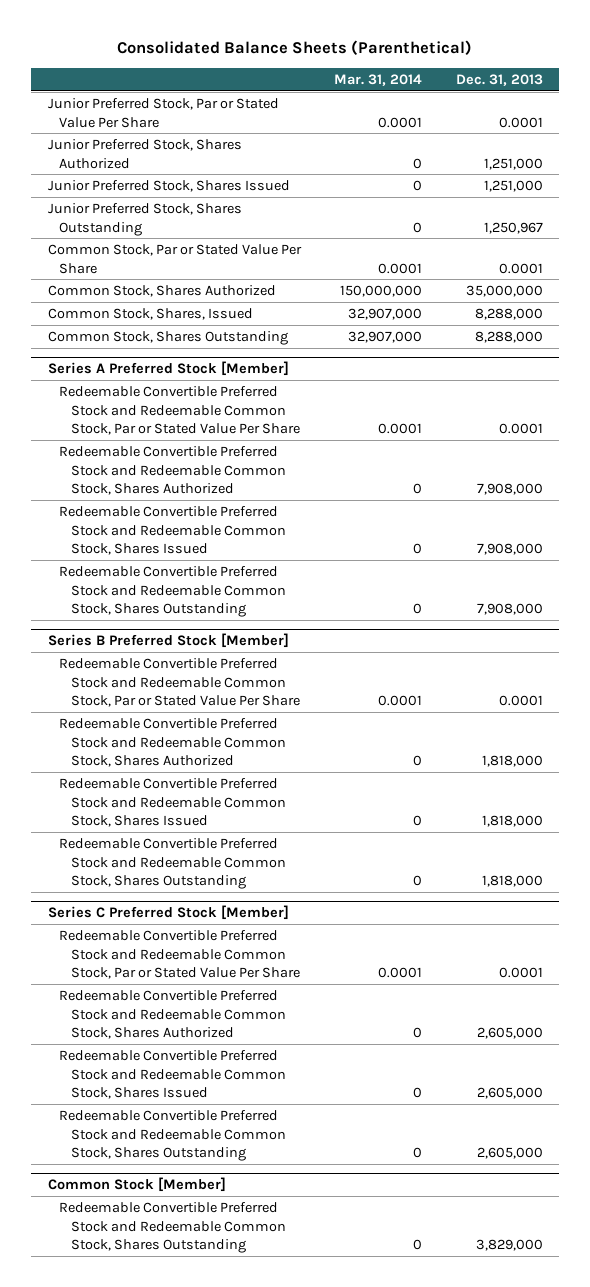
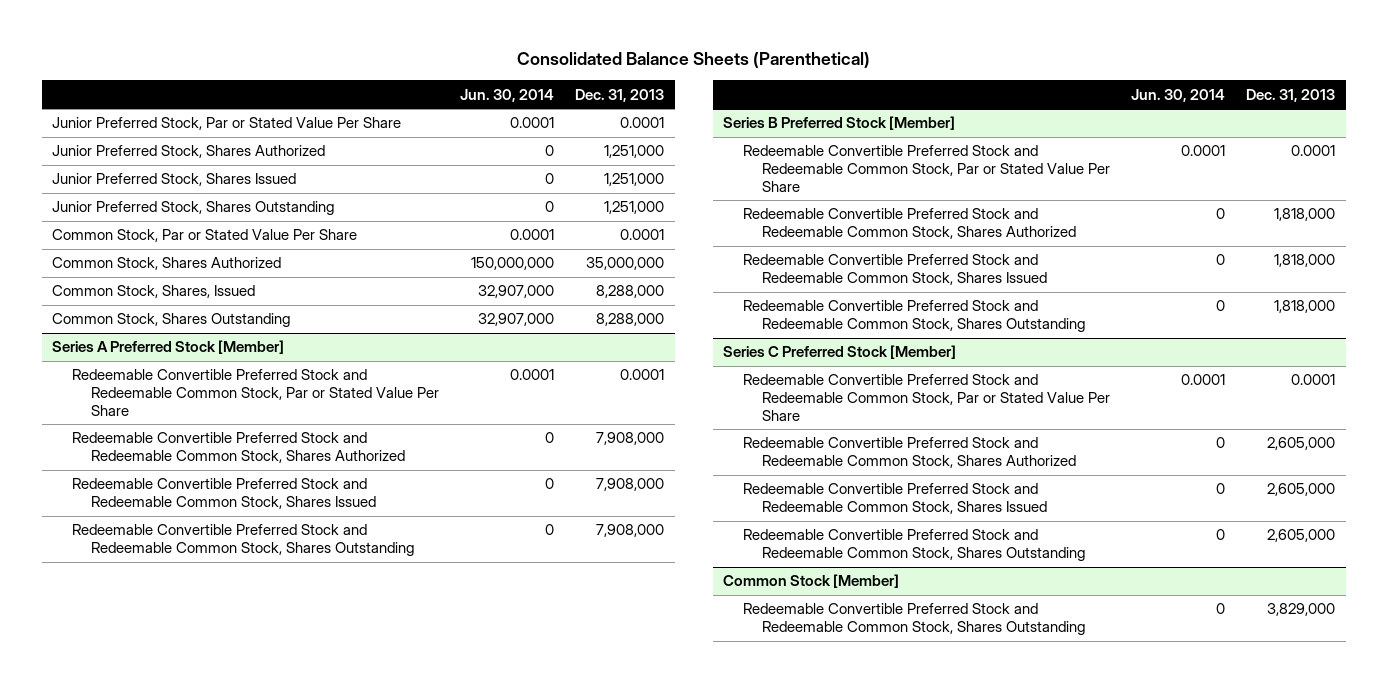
[334,73,423,86] Mar. 31, 2014 -> none
none -> [460,88,555,102] Jun. 30, 2014
[483,221,543,234] 1,250,967 -> [604,201,665,215] 1,251,000

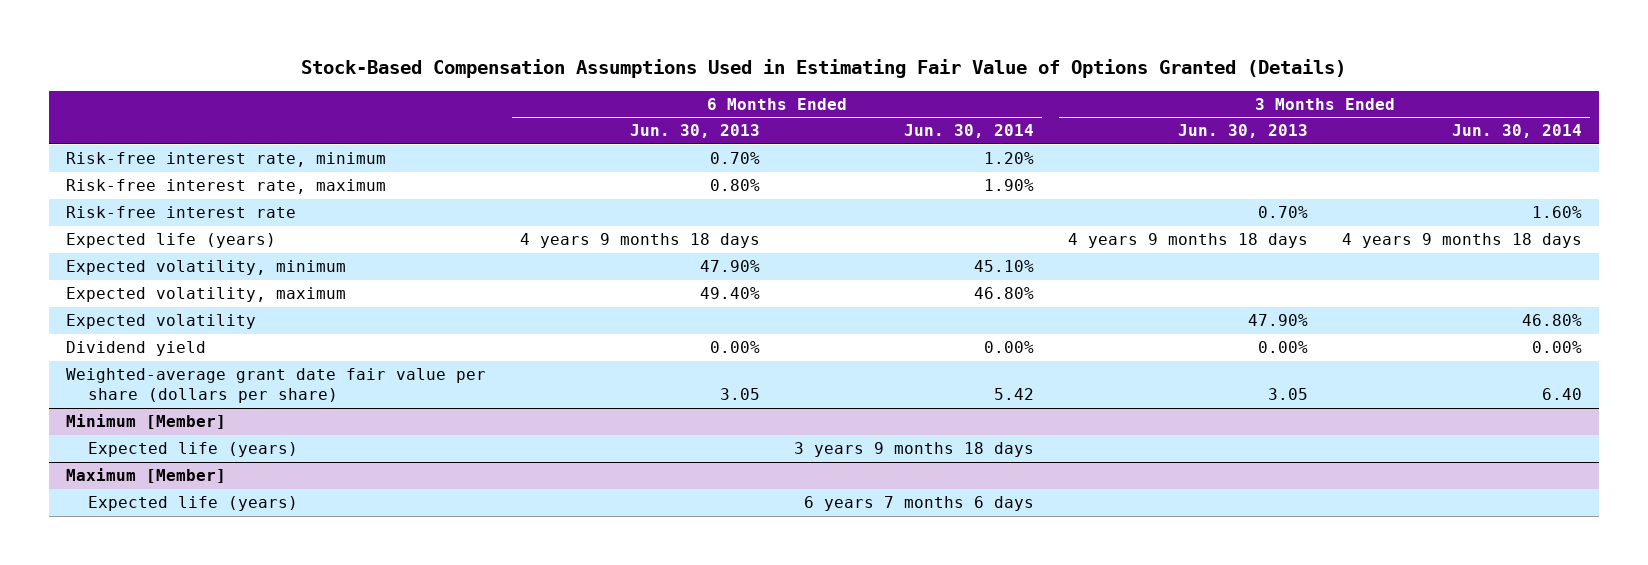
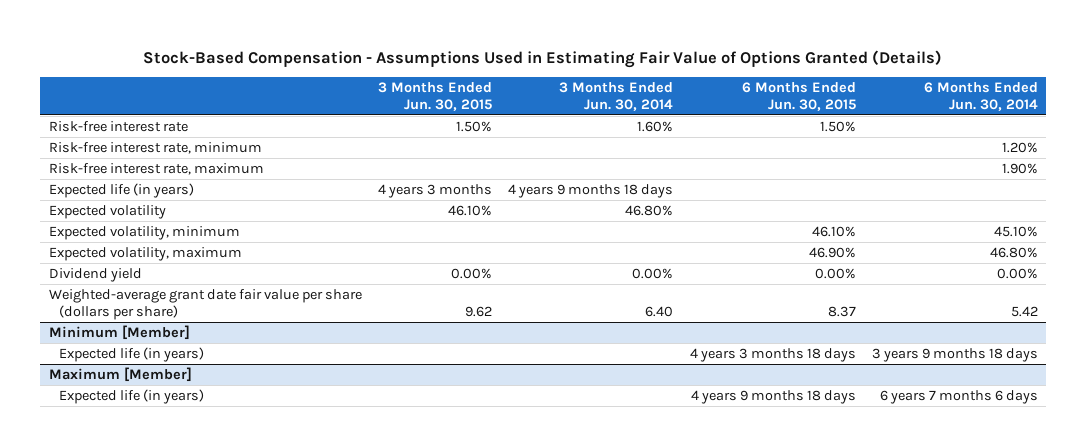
[300,59,1346,79] Stock-Based Compensation Assumptions Used in Estimating Fair Value of Options Granted (Details) -> [143,49,943,68] Stock-Based Compensation - Assumptions Used in Estimating Fair Value of Options Granted (Details)
[630,124,761,139] Jun. 30, 2013 -> none
[1177,124,1308,139] Jun. 30, 2013 -> none
none -> [377,82,492,112] 3 Months Ended Jun. 30, 2015
none -> [741,82,856,112] 6 Months Ended Jun. 30, 2015
[66,206,297,219] Risk-free interest rate -> [48,120,188,132] Risk-free interest rate
[66,233,277,249] Expected life (years) -> [48,182,194,198] Expected life (in years)
[66,314,257,330] Expected volatility -> [48,204,166,219] Expected volatility
[88,442,299,458] Expected life (years) -> [59,346,205,362] Expected life (in years)
[88,496,299,512] Expected life (years) -> [59,388,205,404] Expected life (in years)

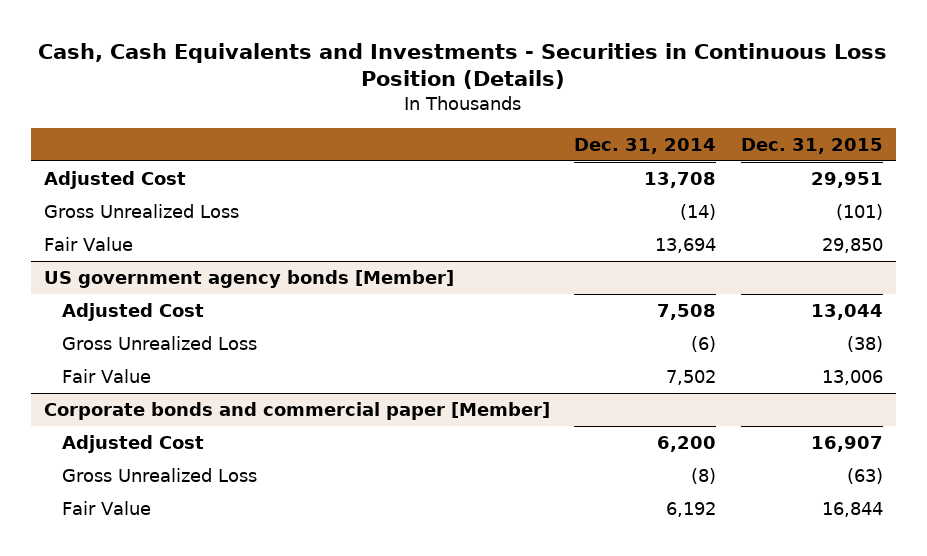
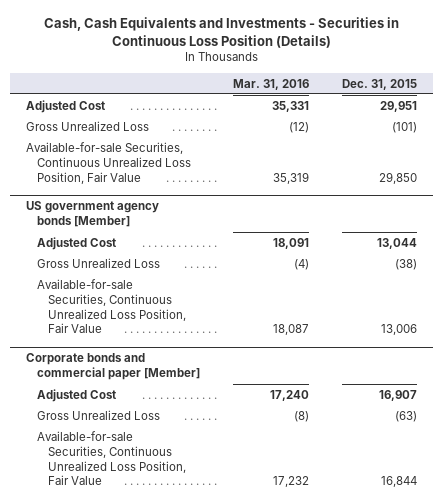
[574,137,717,154] Dec. 31, 2014 -> none
none -> [233,78,310,90] Mar. 31, 2016
[43,236,133,251] Fair Value -> [26,141,192,184] Available-for-sale Securities, Continuous Unrealized Loss Position, Fair Value
[62,368,152,383] Fair Value -> [37,278,186,334] Available-for-sale Securities, Continuous Unrealized Loss Position, Fair Value
[62,500,152,515] Fair Value -> [37,430,186,486] Available-for-sale Securities, Continuous Unrealized Loss Position, Fair Value

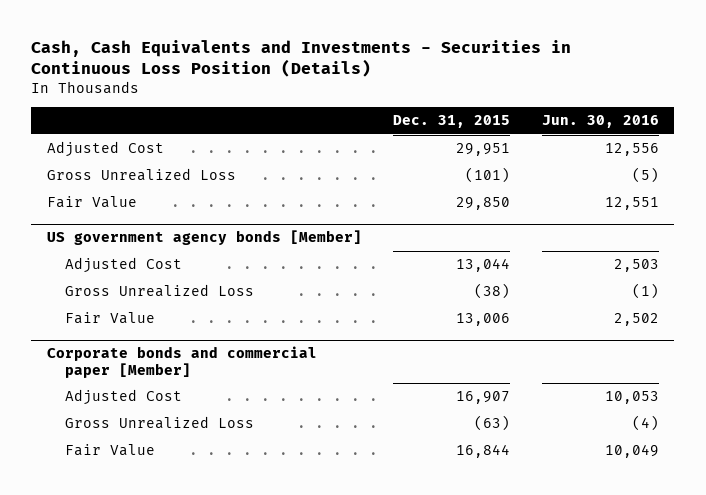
[233,78,310,90] Mar. 31, 2016 -> none
none -> [541,115,659,129] Jun. 30, 2016
[26,141,192,184] Available-for-sale Securities, Continuous Unrealized Loss Position, Fair Value -> [46,196,137,209] Fair Value
[37,278,186,334] Available-for-sale Securities, Continuous Unrealized Loss Position, Fair Value -> [65,312,156,325] Fair Value
[37,430,186,486] Available-for-sale Securities, Continuous Unrealized Loss Position, Fair Value -> [65,444,156,457] Fair Value

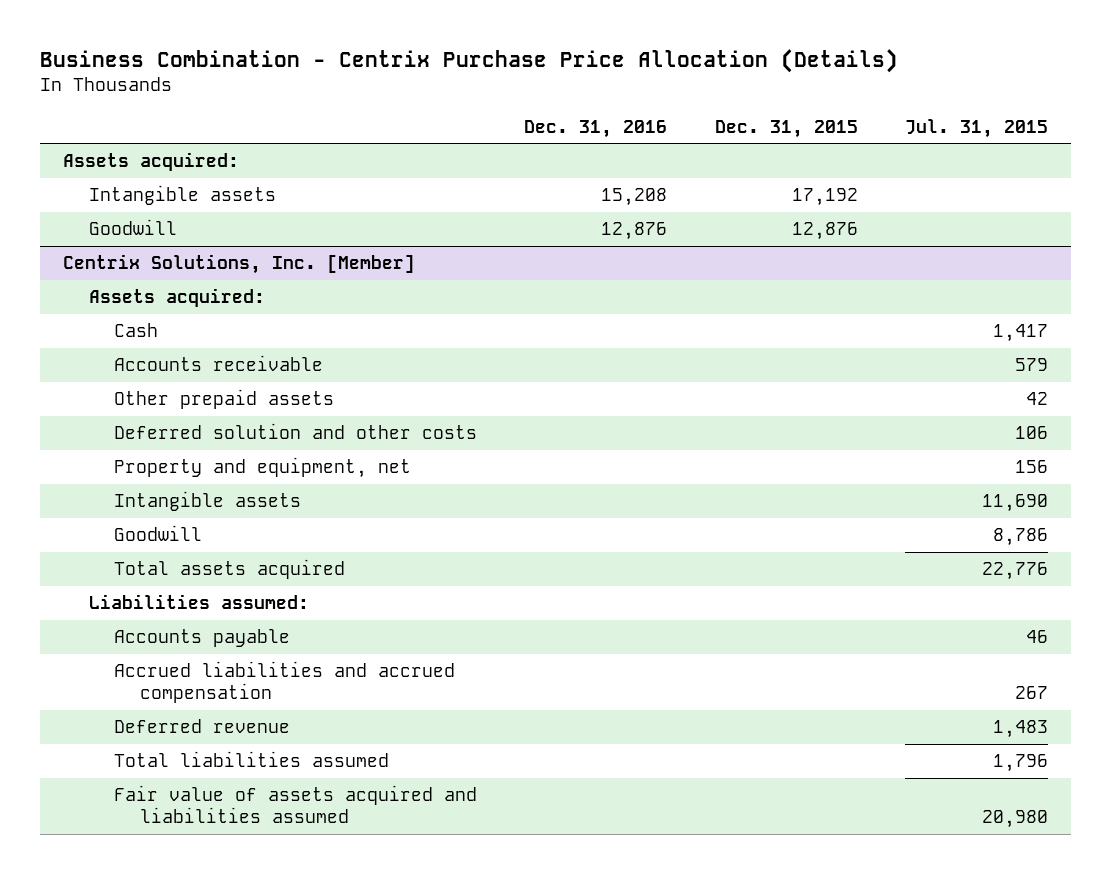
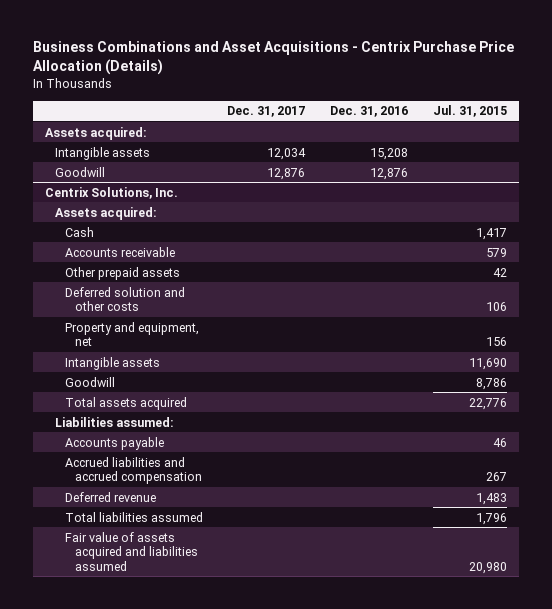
[39,49,898,74] Business Combination - Centrix Purchase Price Allocation (Details) -> [33,41,515,76] Business Combinations and Asset Acquisitions - Centrix Purchase Price Allocation (Details)
[714,119,858,138] Dec. 31, 2015 -> none
none -> [227,106,306,118] Dec. 31, 2017
[63,254,416,275] Centrix Solutions, Inc. [Member] -> [45,186,179,199] Centrix Solutions, Inc.

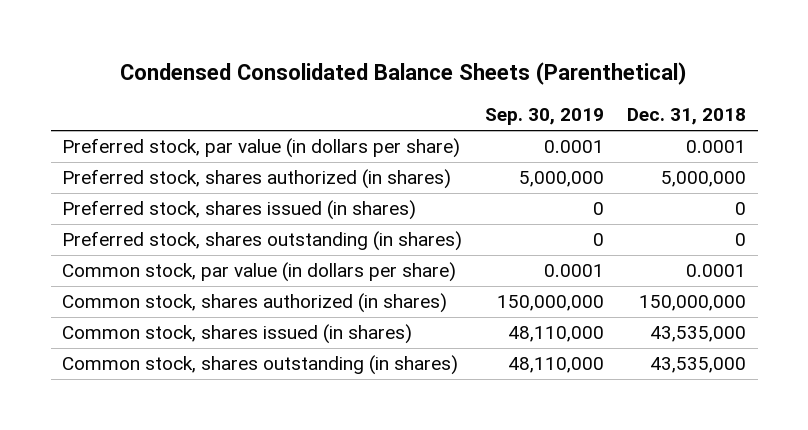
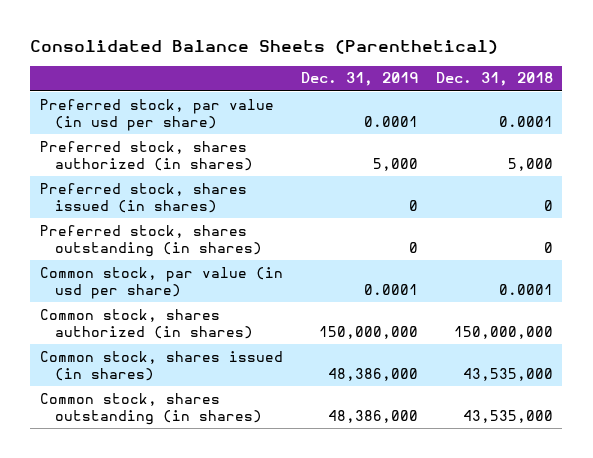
[120,62,688,86] Condensed Consolidated Balance Sheets (Parenthetical) -> [30,39,499,54] Consolidated Balance Sheets (Parenthetical)
[485,108,605,126] Sep. 30, 2019 -> none
none -> [300,72,418,87] Dec. 31, 2019
[62,138,461,159] Preferred stock, par value (in dollars per share) -> [39,98,274,131] Preferred stock, par value (in usd per share)
[661,171,747,188] 5,000,000 -> [508,157,554,171] 5,000
[62,262,457,283] Common stock, par value (in dollars per share) -> [39,266,283,299] Common stock, par value (in usd per share)

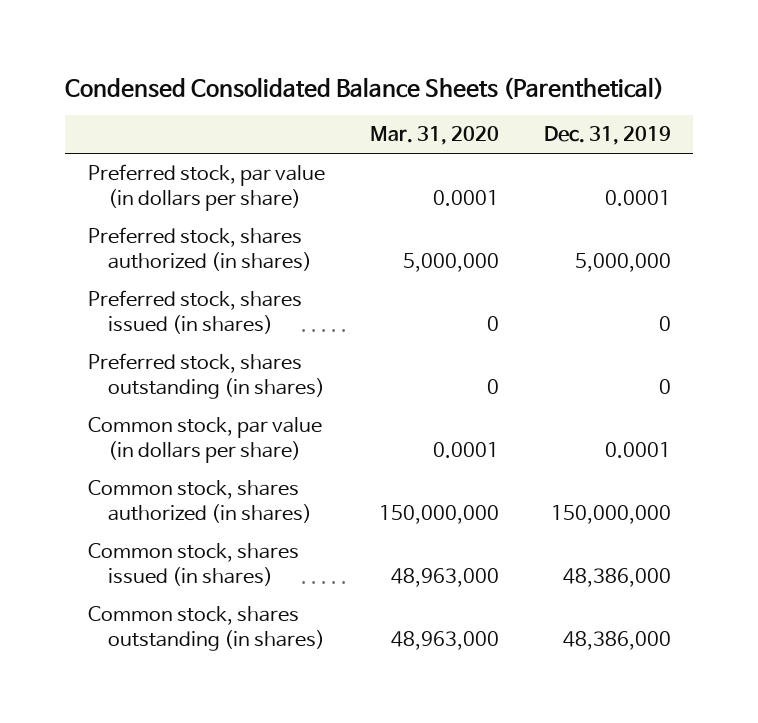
[30,39,499,54] Consolidated Balance Sheets (Parenthetical) -> [65,76,665,100] Condensed Consolidated Balance Sheets (Parenthetical)
[436,72,554,87] Dec. 31, 2018 -> none
none -> [369,126,499,146] Mar. 31, 2020
[39,98,274,131] Preferred stock, par value (in usd per share) -> [87,164,325,211] Preferred stock, par value (in dollars per share)
[372,157,418,171] 5,000 -> [574,252,671,272] 5,000,000
[39,266,283,299] Common stock, par value (in usd per share) -> [87,417,322,463] Common stock, par value (in dollars per share)

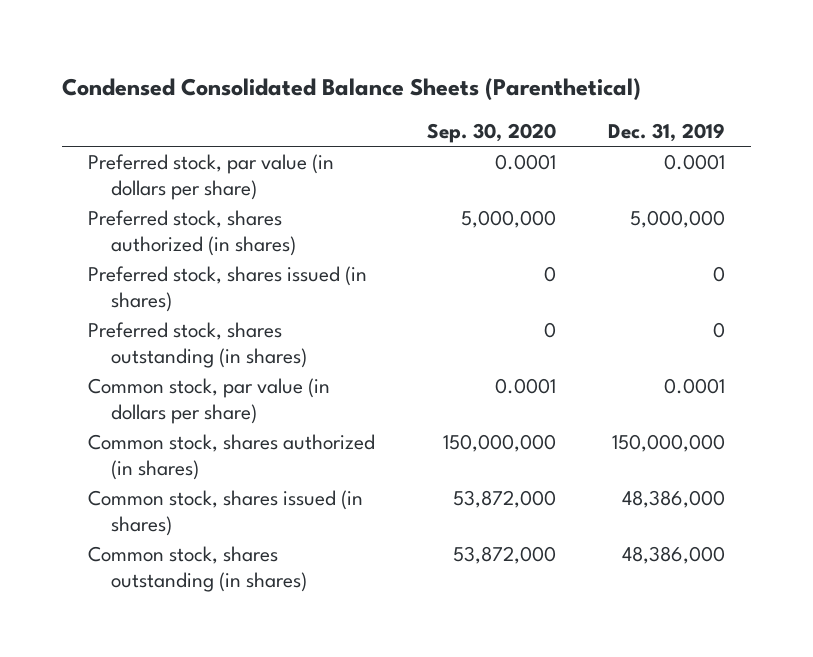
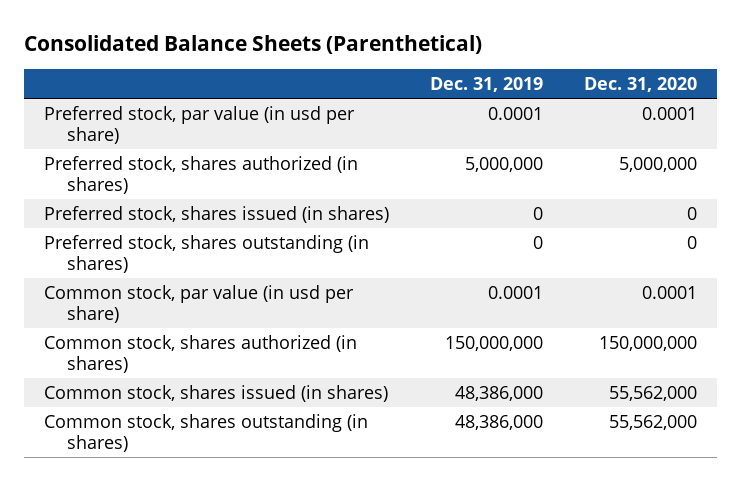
[62,77,642,100] Condensed Consolidated Balance Sheets (Parenthetical) -> [23,35,482,55] Consolidated Balance Sheets (Parenthetical)
[426,122,556,143] Sep. 30, 2020 -> none
none -> [583,77,697,93] Dec. 31, 2020
[88,154,335,200] Preferred stock, par value (in dollars per share) -> [44,105,356,144] Preferred stock, par value (in usd per share)
[88,378,331,424] Common stock, par value (in dollars per share) -> [44,284,355,323] Common stock, par value (in usd per share)

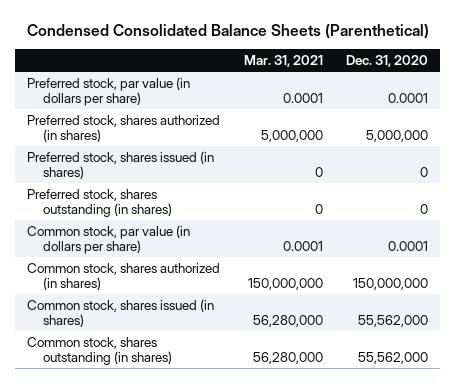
[23,35,482,55] Consolidated Balance Sheets (Parenthetical) -> [26,23,429,39] Condensed Consolidated Balance Sheets (Parenthetical)
[430,77,544,93] Dec. 31, 2019 -> none
none -> [243,54,323,67] Mar. 31, 2021
[44,105,356,144] Preferred stock, par value (in usd per share) -> [27,76,191,107] Preferred stock, par value (in dollars per share)
[44,284,355,323] Common stock, par value (in usd per share) -> [27,224,191,255] Common stock, par value (in dollars per share)

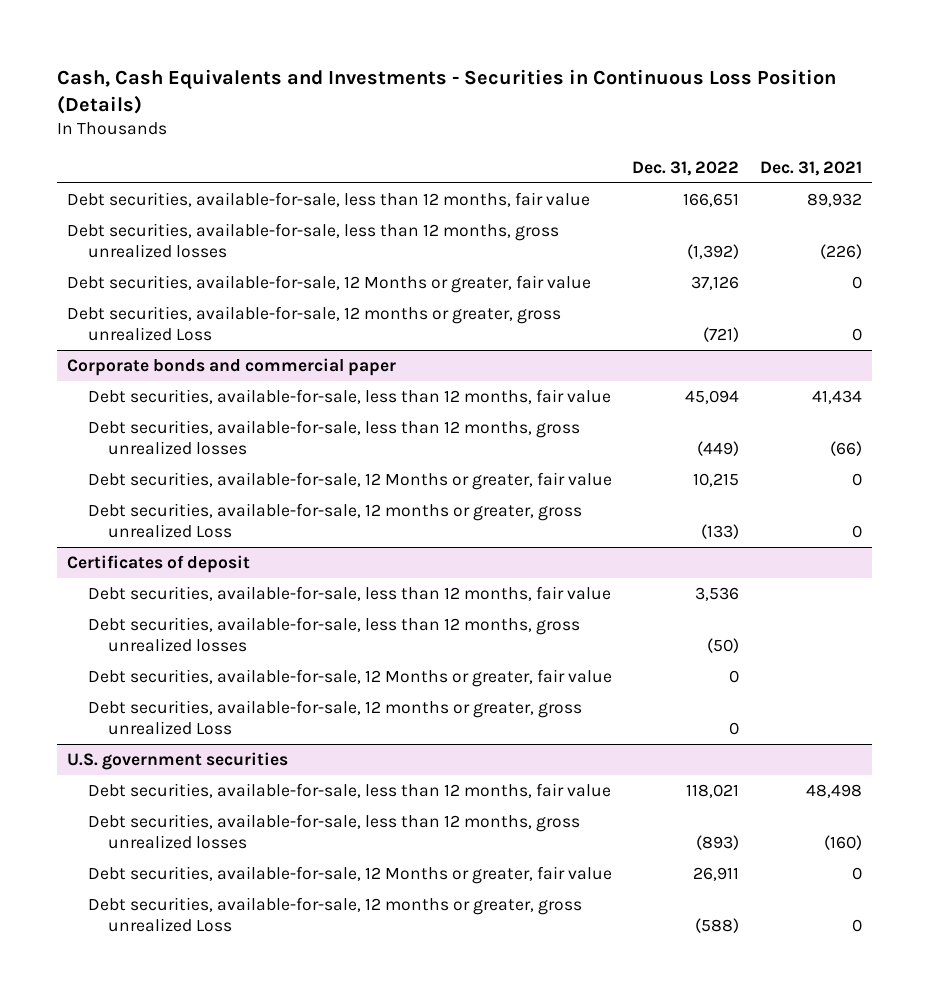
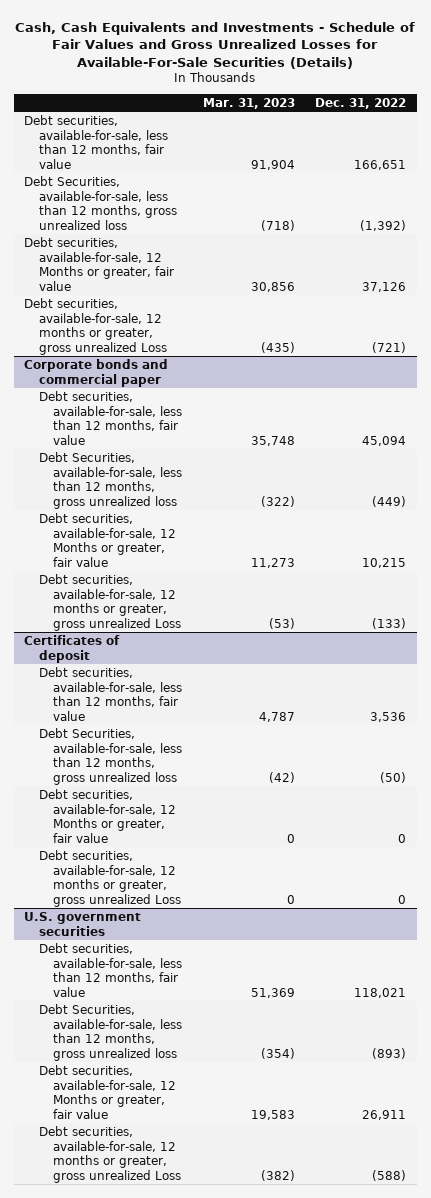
[57,68,837,114] Cash, Cash Equivalents and Investments - Securities in Continuous Loss Position (Details) -> [15,21,416,70] Cash, Cash Equivalents and Investments - Schedule of Fair Values and Gross Unrealized Losses for Available-For-Sale Securities (Details)
[759,160,862,176] Dec. 31, 2021 -> none
none -> [202,97,295,109] Mar. 31, 2023
[67,222,560,259] Debt securities, available-for-sale, less than 12 months, gross unrealized losses -> [24,175,177,230] Debt Securities, available-for-sale, less than 12 months, gross unrealized loss
[87,419,580,456] Debt securities, available-for-sale, less than 12 months, gross unrealized losses -> [38,451,182,509] Debt Securities, available-for-sale, less than 12 months, gross unrealized loss
[87,616,580,653] Debt securities, available-for-sale, less than 12 months, gross unrealized losses -> [38,727,182,785] Debt Securities, available-for-sale, less than 12 months, gross unrealized loss
[87,813,580,850] Debt securities, available-for-sale, less than 12 months, gross unrealized losses -> [38,1003,182,1061] Debt Securities, available-for-sale, less than 12 months, gross unrealized loss

